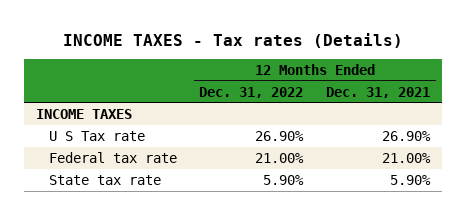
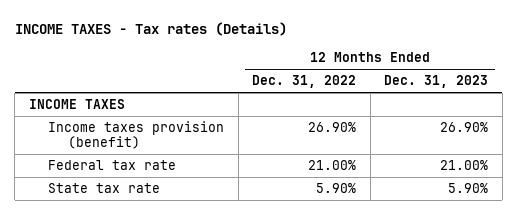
[326,86,431,98] Dec. 31, 2021 -> none
none -> [384,75,489,89] Dec. 31, 2023
[48,130,145,141] U S Tax rate -> [48,121,225,150] Income taxes provision (benefit)

